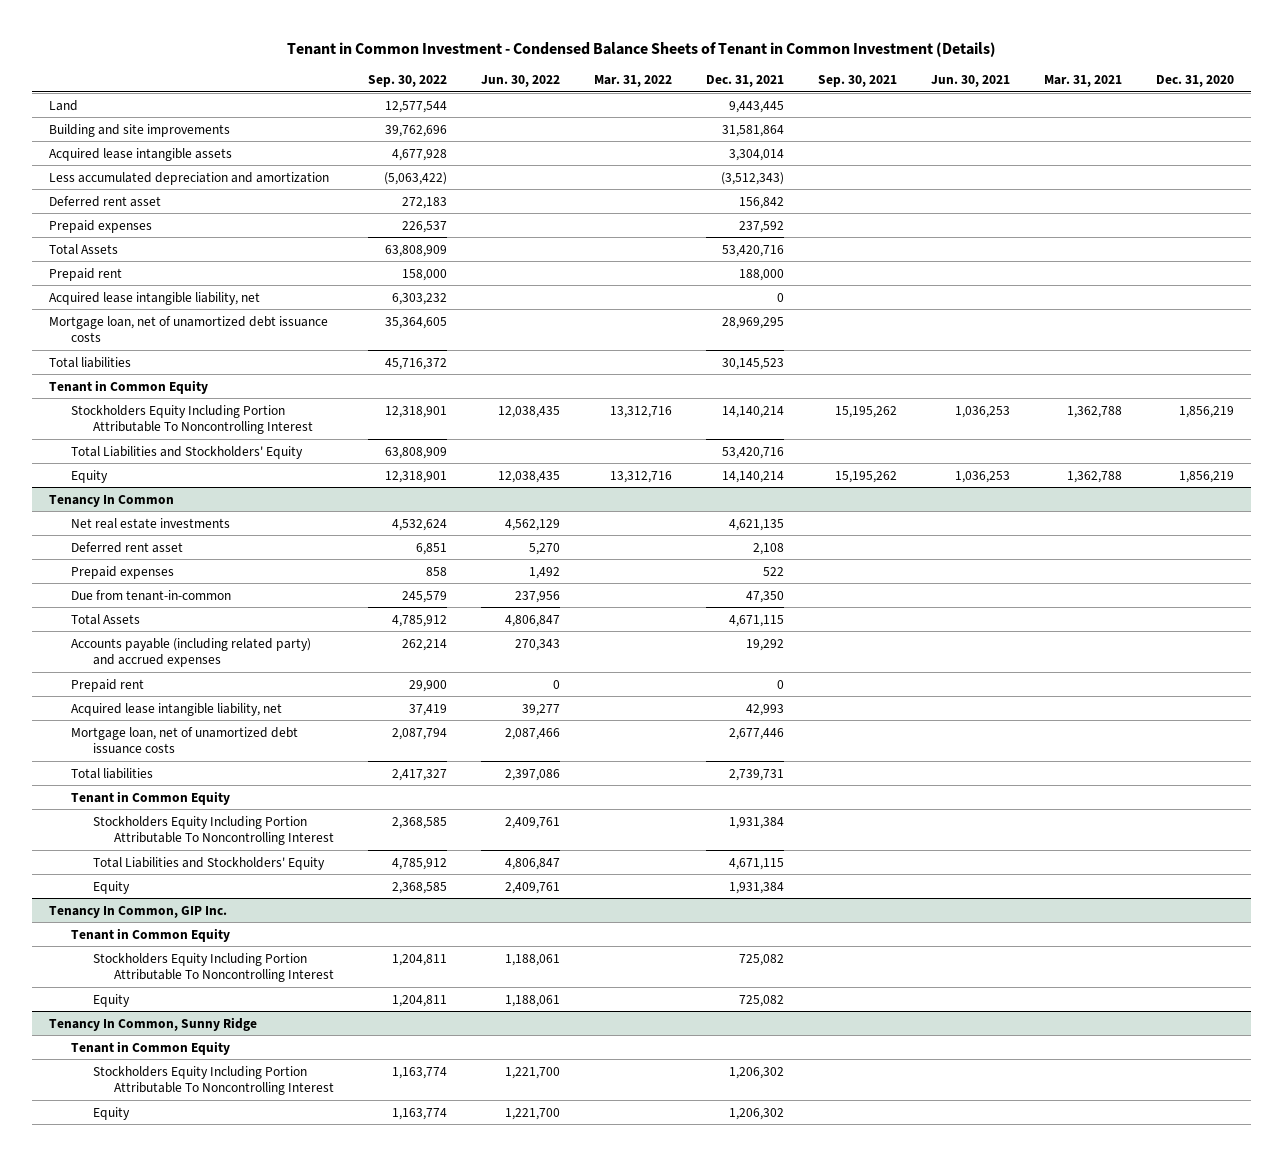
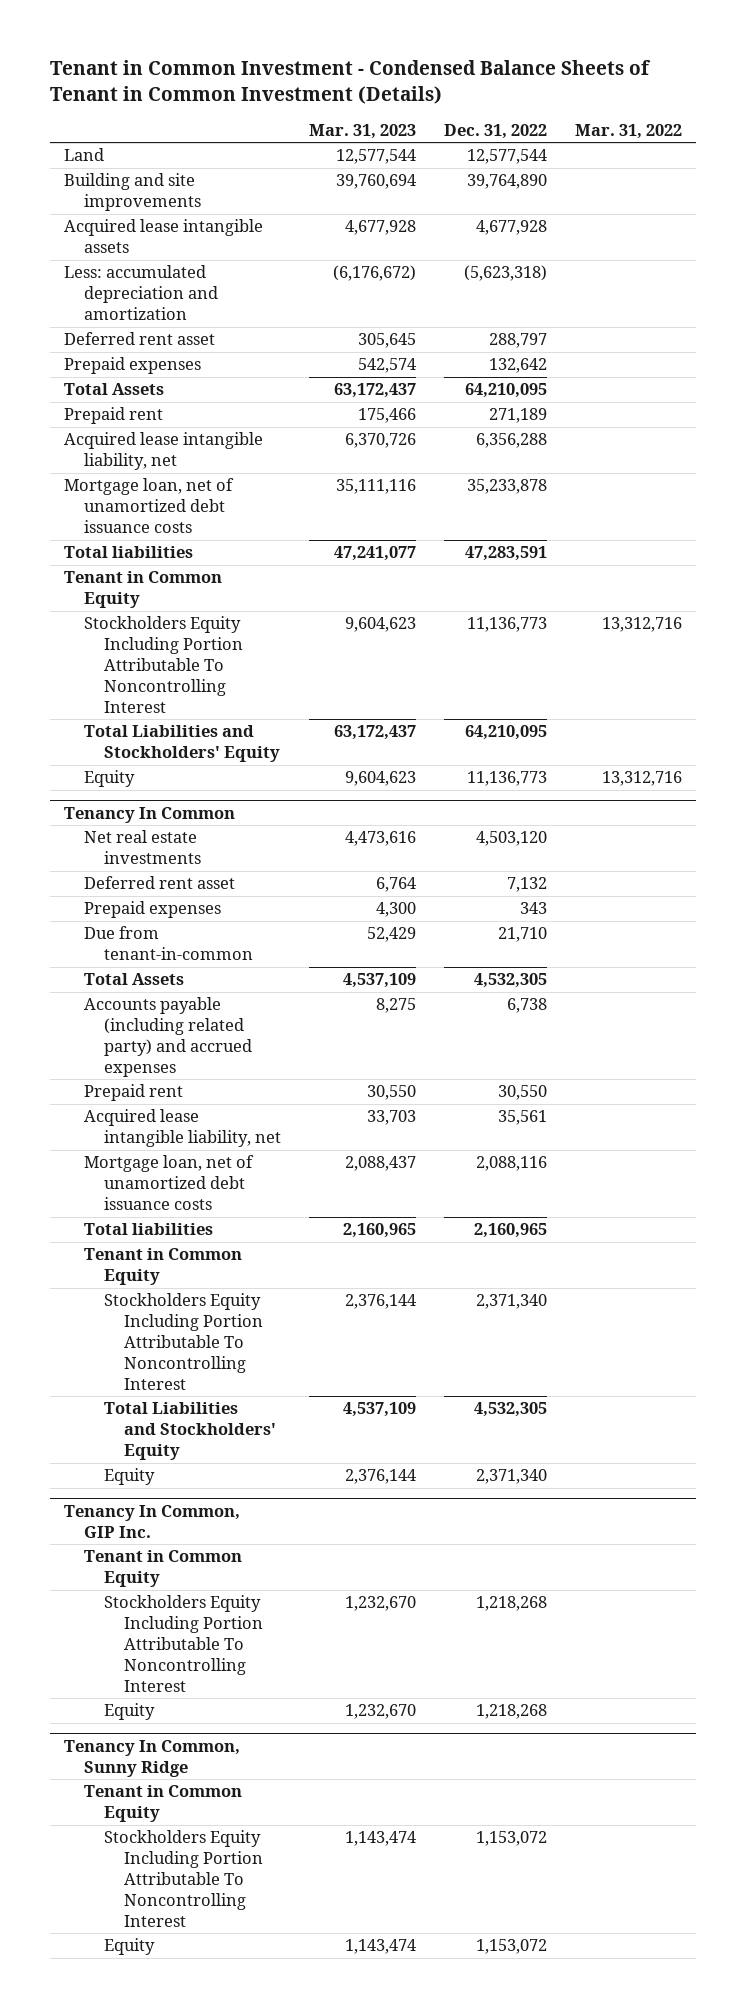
[368,75,448,88] Sep. 30, 2022 -> none
[481,75,561,88] Jun. 30, 2022 -> none
[706,75,785,88] Dec. 31, 2021 -> none
[818,75,898,88] Sep. 30, 2021 -> none
[931,75,1011,88] Jun. 30, 2021 -> none
[1044,75,1123,88] Mar. 31, 2021 -> none
[1156,75,1235,88] Dec. 31, 2020 -> none
none -> [308,123,416,139] Mar. 31, 2023
none -> [443,123,547,139] Dec. 31, 2022
[49,171,330,185] Less accumulated depreciation and amortization -> [63,265,218,320] Less: accumulated depreciation and amortization

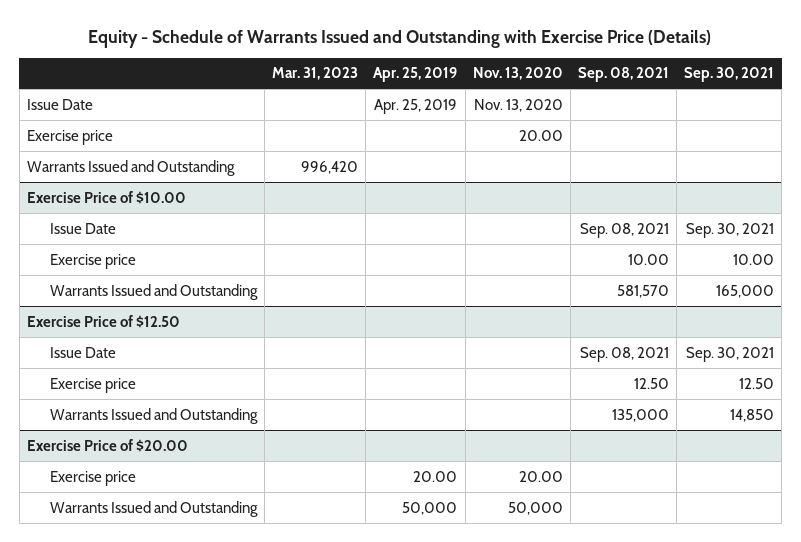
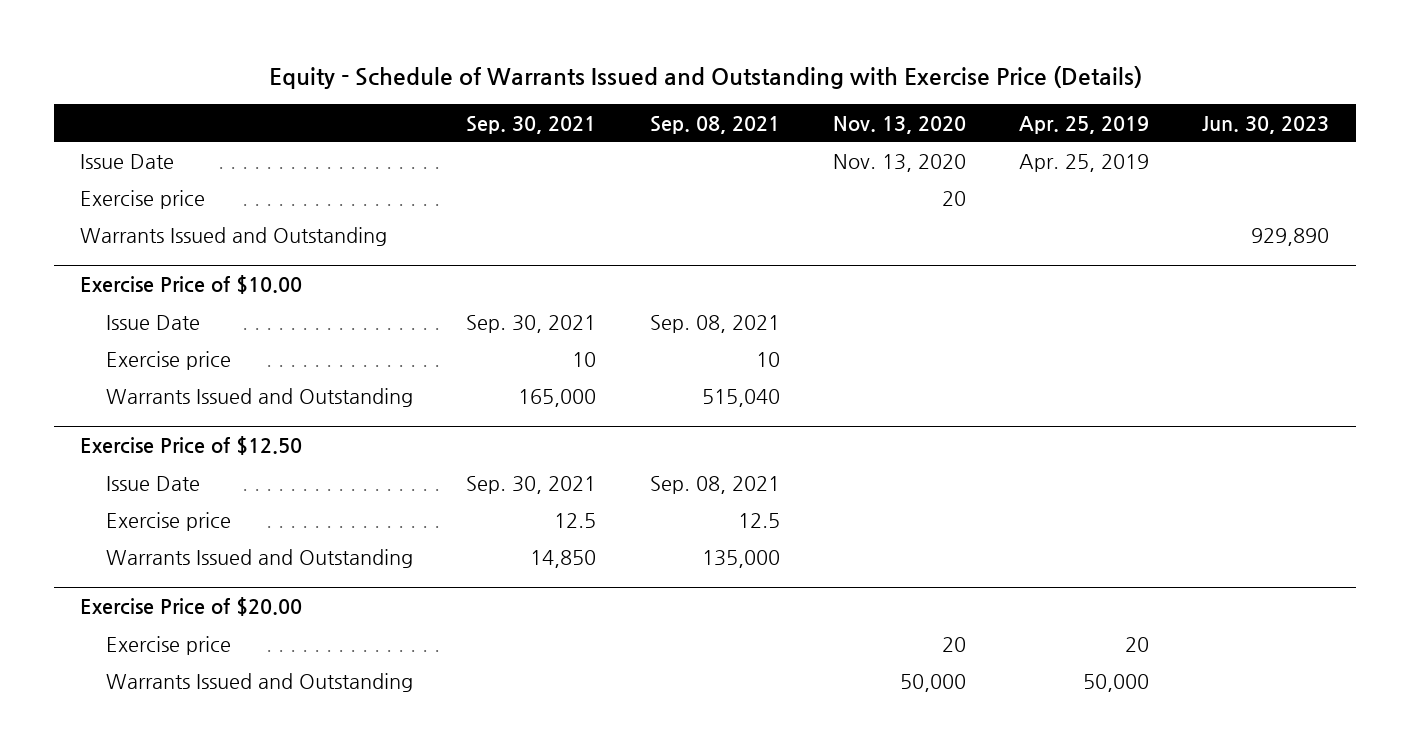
[272,67,359,81] Mar. 31, 2023 -> none
none -> [1202,115,1330,134] Jun. 30, 2023
[518,129,563,141] 20.00 -> [941,190,966,206] 20
[627,253,669,265] 10.00 -> [755,351,780,367] 10
[733,253,775,265] 10.00 -> [572,351,597,367] 10
[616,284,669,298] 581,570 -> [701,388,780,407] 515,040
[633,377,669,389] 12.50 -> [737,512,780,528] 12.5
[739,377,775,389] 12.50 -> [554,512,597,528] 12.5
[413,470,458,482] 20.00 -> [1125,636,1150,652] 20
[518,470,563,482] 20.00 -> [941,636,966,652] 20

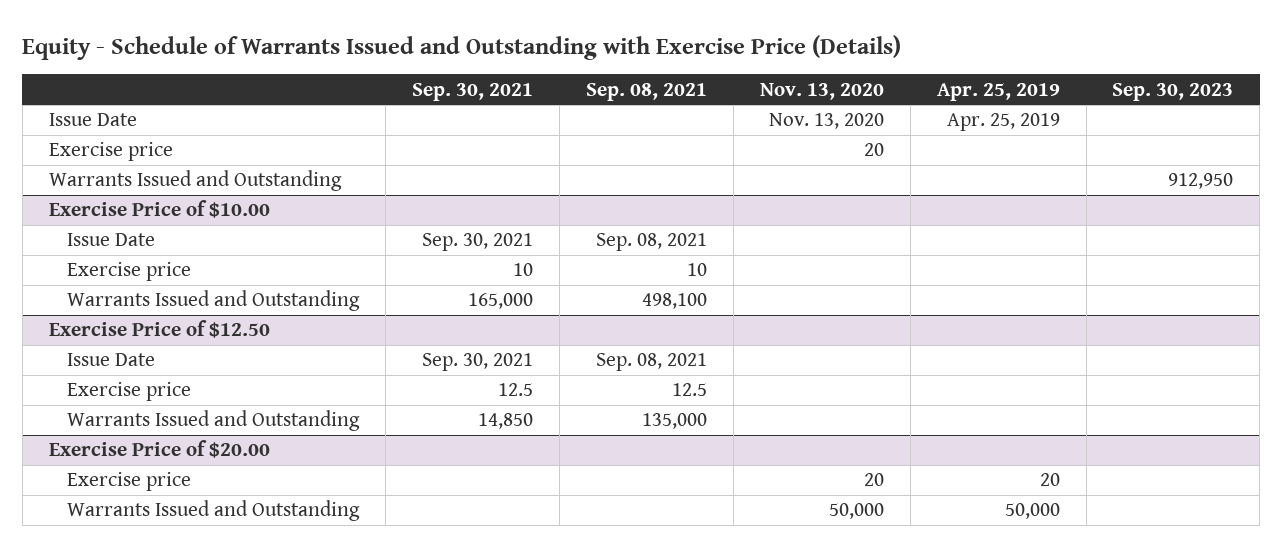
[1202,115,1330,134] Jun. 30, 2023 -> none
none -> [1112,82,1234,101] Sep. 30, 2023
[701,388,780,407] 515,040 -> [642,293,708,310] 498,100

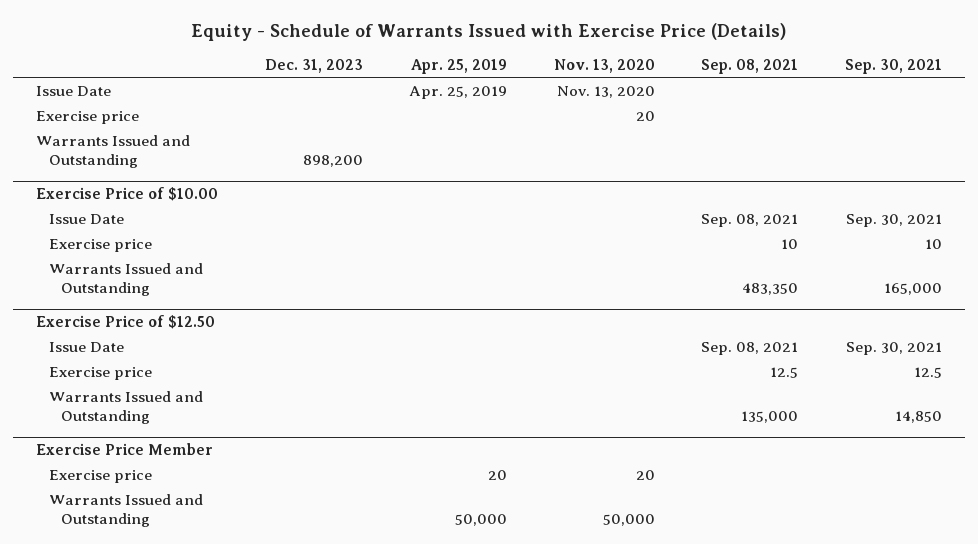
[22,34,902,60] Equity - Schedule of Warrants Issued and Outstanding with Exercise Price (Details) -> [190,23,786,42] Equity - Schedule of Warrants Issued with Exercise Price (Details)
[1112,82,1234,101] Sep. 30, 2023 -> none
none -> [264,59,363,74] Dec. 31, 2023
[642,293,708,310] 498,100 -> [742,282,799,295] 483,350
[48,440,270,459] Exercise Price of $20.00 -> [36,443,214,456] Exercise Price Member

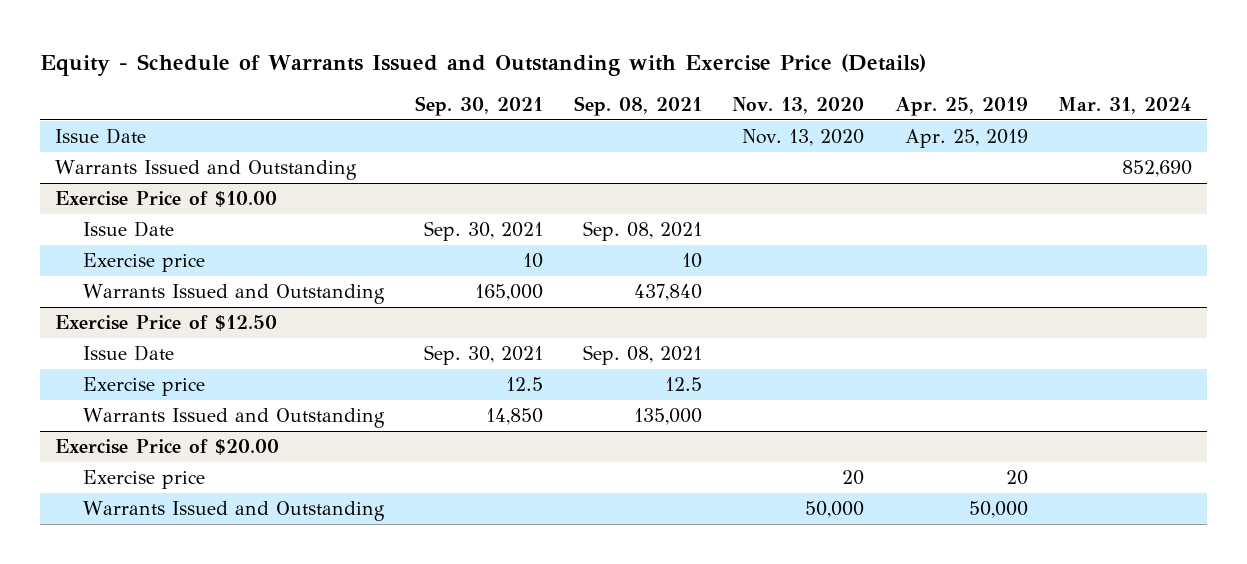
[190,23,786,42] Equity - Schedule of Warrants Issued with Exercise Price (Details) -> [39,53,926,76] Equity - Schedule of Warrants Issued and Outstanding with Exercise Price (Details)
[264,59,363,74] Dec. 31, 2023 -> none
none -> [1058,96,1193,114] Mar. 31, 2024
[36,110,140,124] Exercise price -> none
[742,282,799,295] 483,350 -> [633,284,702,302] 437,840
[36,443,214,456] Exercise Price Member -> [54,439,279,456] Exercise Price of $20.00

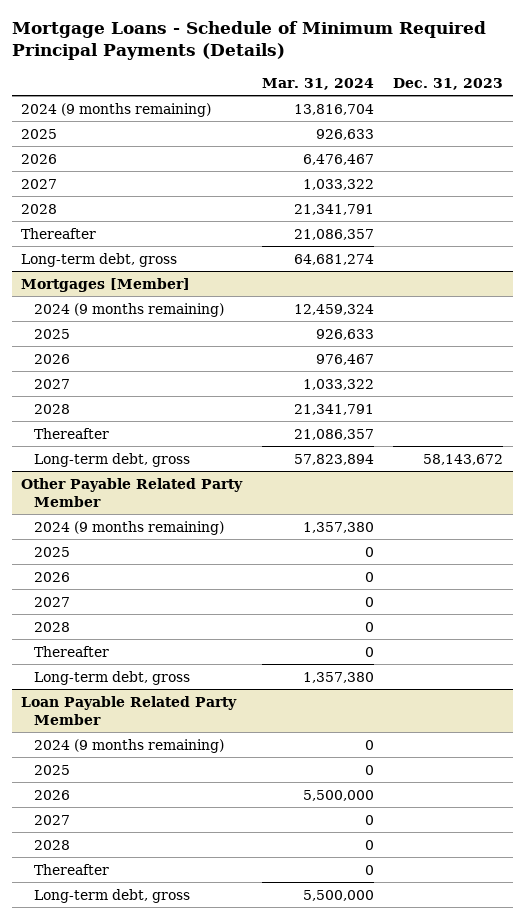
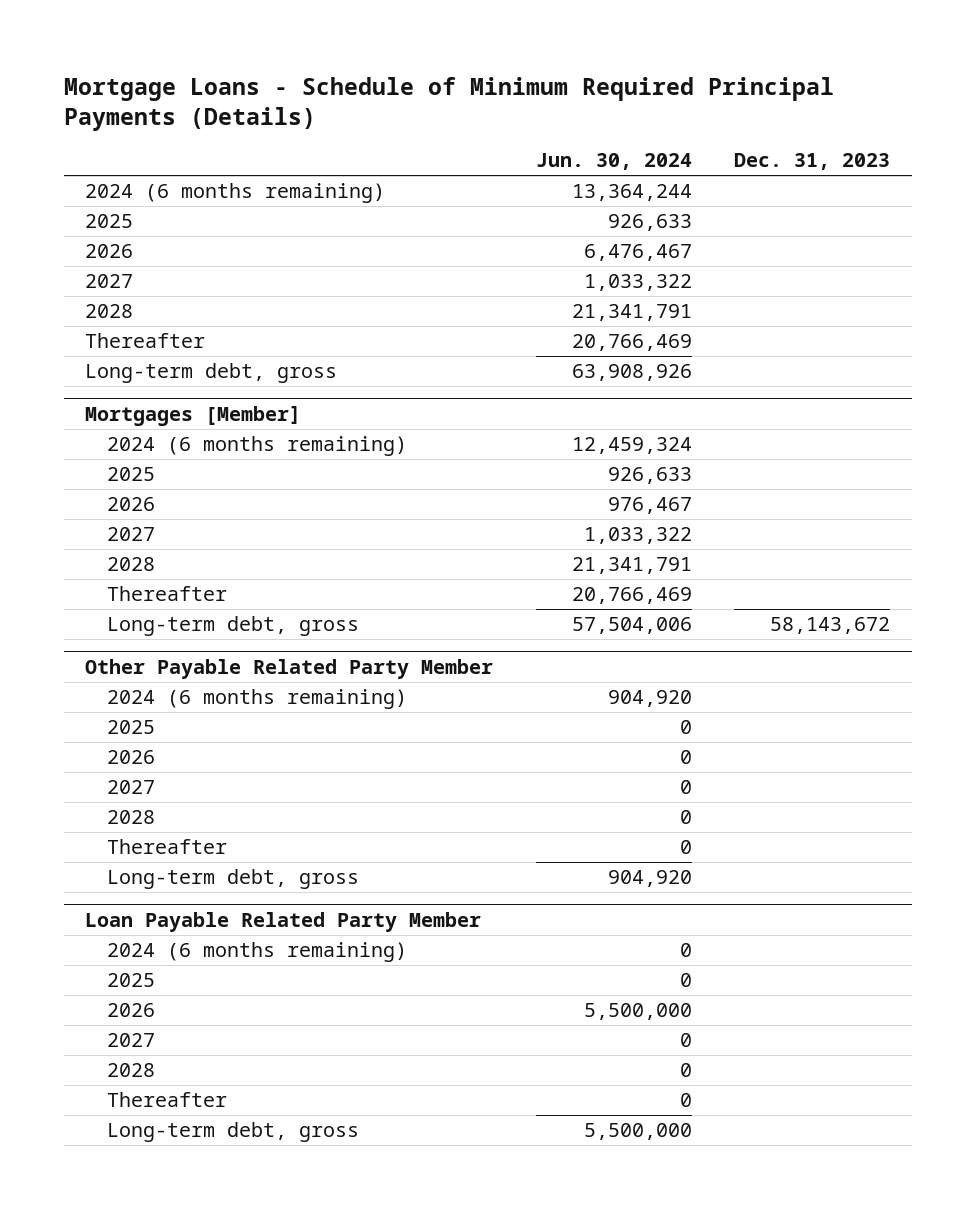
[261,77,374,90] Mar. 31, 2024 -> none
none -> [535,153,692,171] Jun. 30, 2024
[21,102,212,117] 2024 (9 months remaining) -> [85,183,386,204] 2024 (6 months remaining)
[34,302,225,317] 2024 (9 months remaining) -> [107,436,408,457] 2024 (6 months remaining)
[34,520,225,535] 2024 (9 months remaining) -> [107,689,408,710] 2024 (6 months remaining)
[34,738,225,753] 2024 (9 months remaining) -> [107,942,408,963] 2024 (6 months remaining)

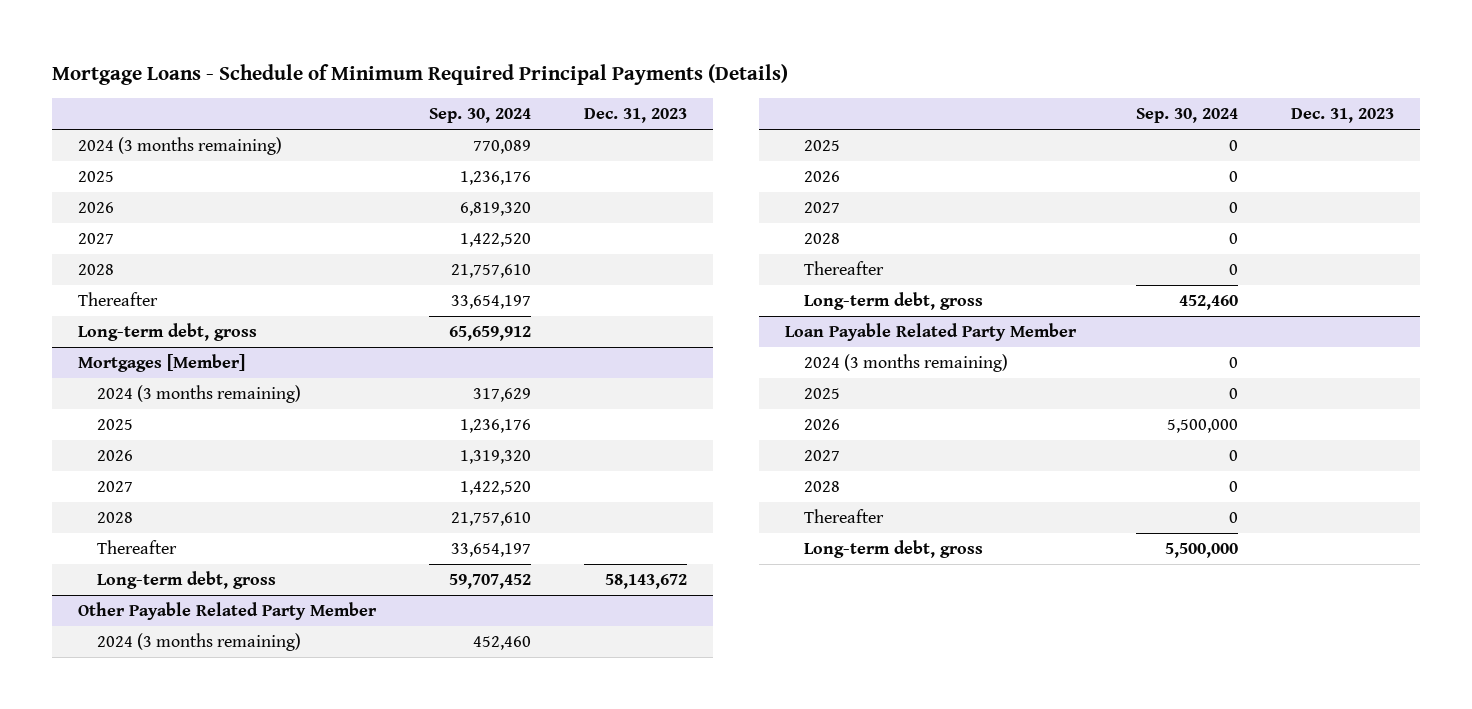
[535,153,692,171] Jun. 30, 2024 -> none
none -> [429,108,532,124] Sep. 30, 2024
[85,183,386,204] 2024 (6 months remaining) -> [78,137,283,156] 2024 (3 months remaining)
[107,436,408,457] 2024 (6 months remaining) -> [97,385,302,404] 2024 (3 months remaining)
[107,689,408,710] 2024 (6 months remaining) -> [97,633,302,652] 2024 (3 months remaining)
[107,942,408,963] 2024 (6 months remaining) -> [803,354,1008,373] 2024 (3 months remaining)

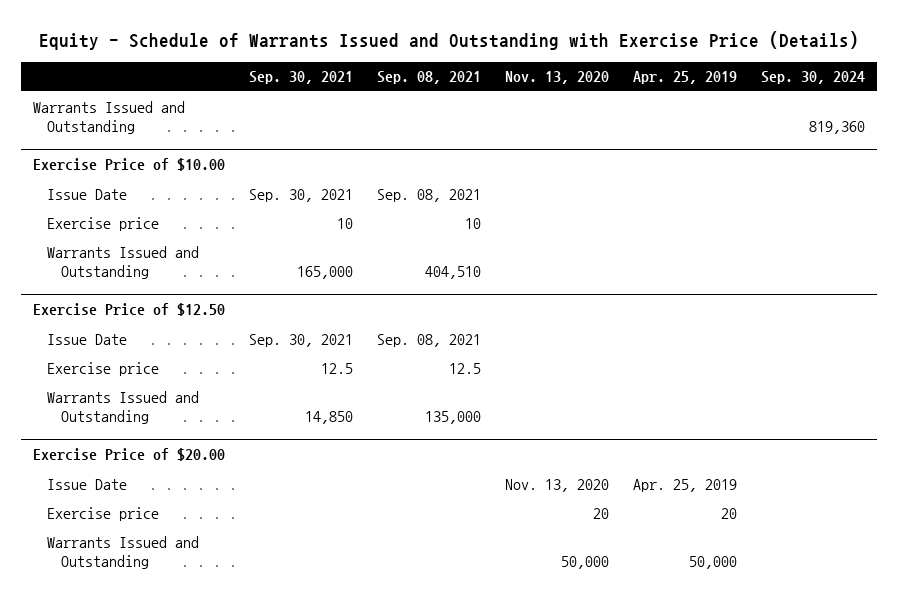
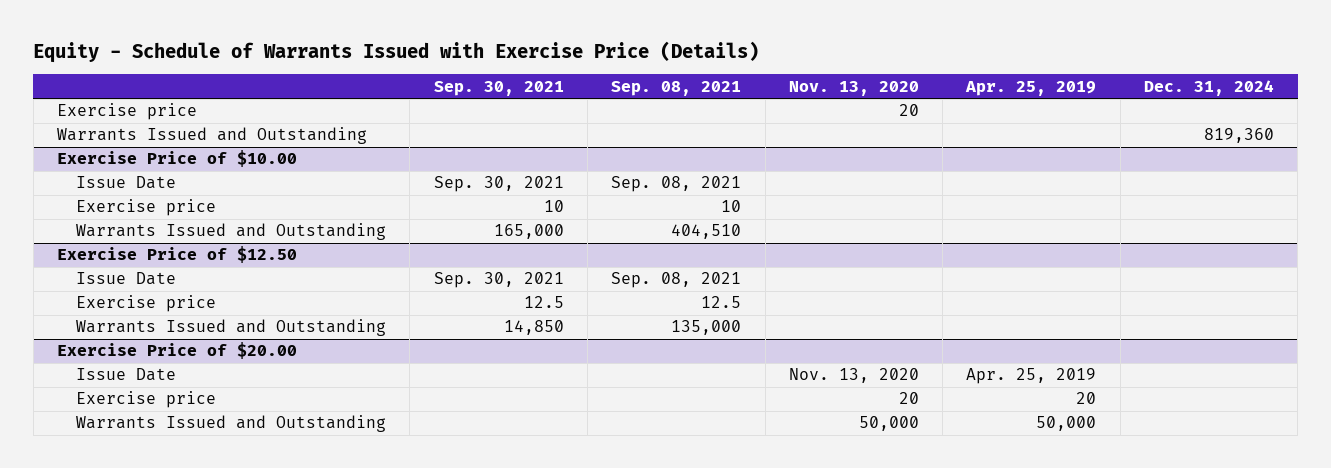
[38,30,859,50] Equity - Schedule of Warrants Issued and Outstanding with Exercise Price (Details) -> [33,41,760,64] Equity - Schedule of Warrants Issued with Exercise Price (Details)
[760,71,865,85] Sep. 30, 2024 -> none
none -> [1143,79,1274,96] Dec. 31, 2024
none -> [56,103,197,121] Exercise price

